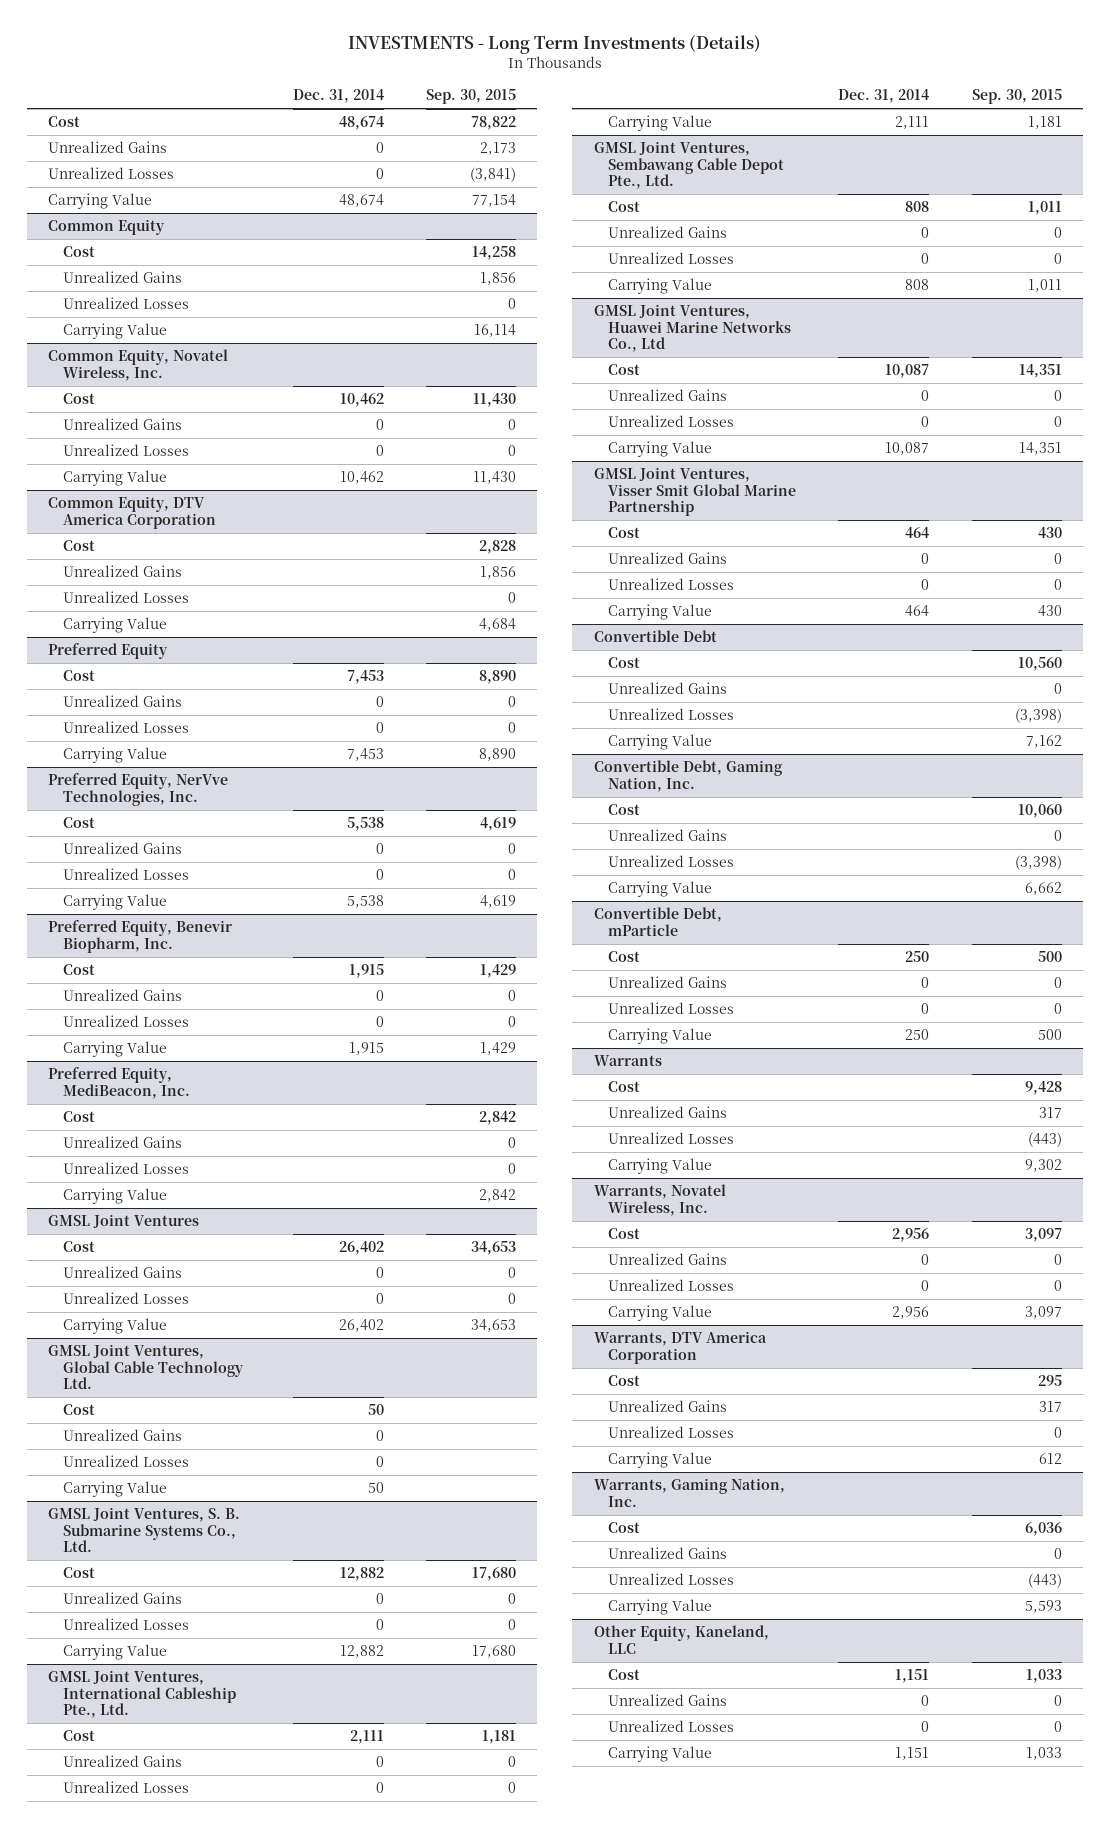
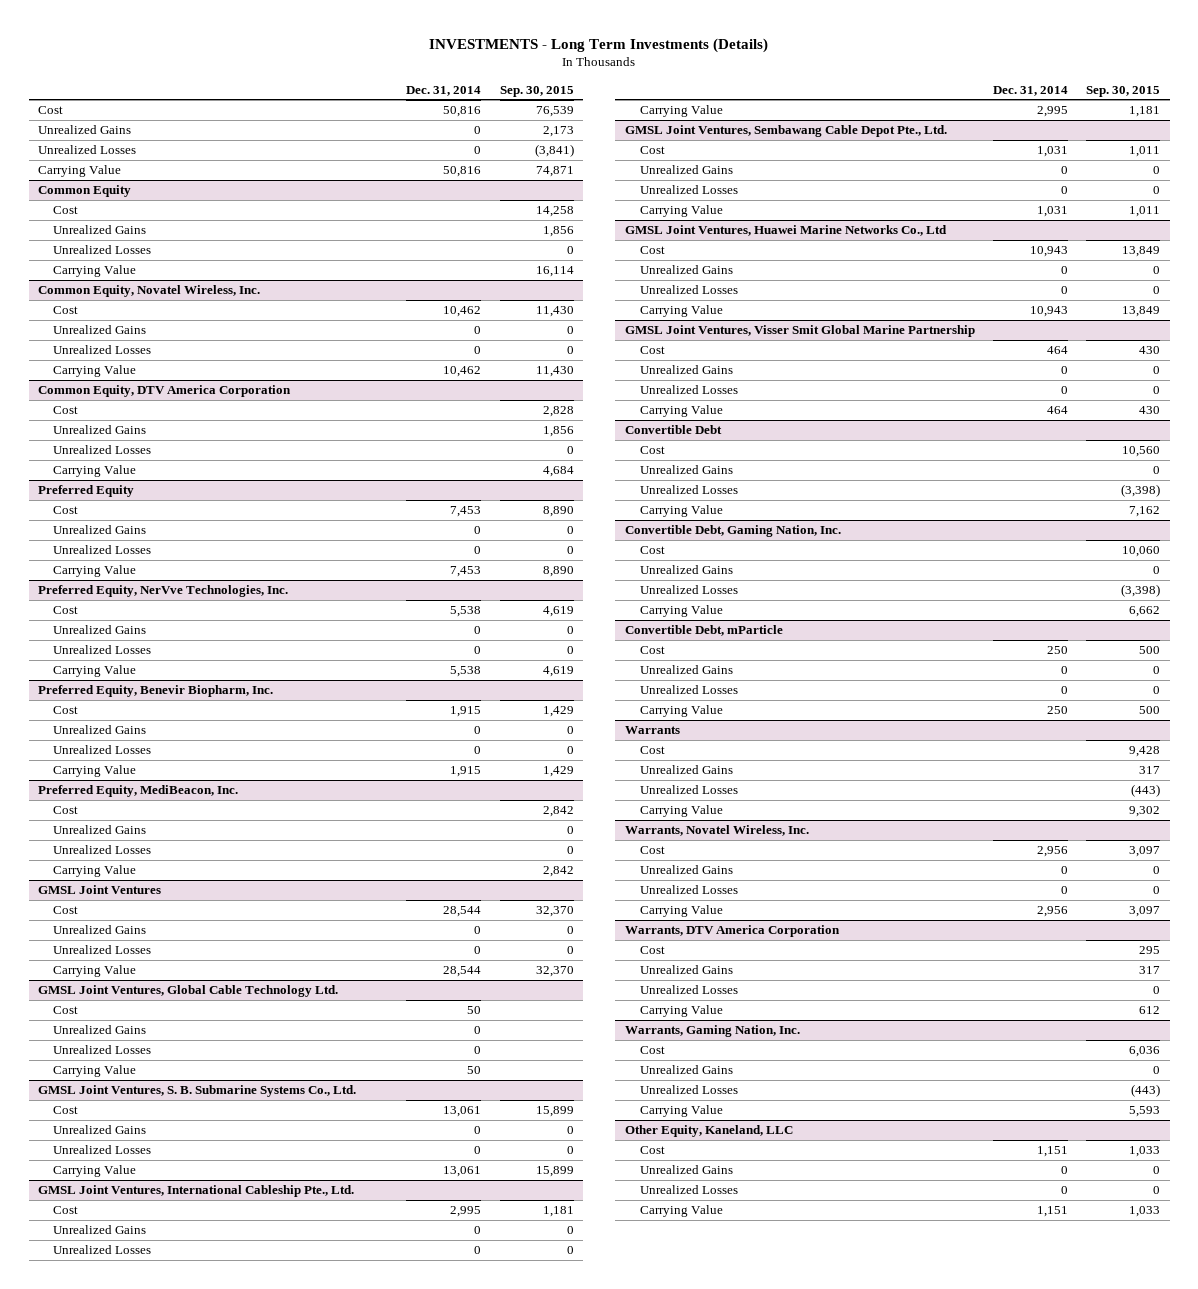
[338,116,384,131] 48,674 -> [443,106,482,118] 50,816
[470,116,516,131] 78,822 -> [535,106,574,118] 76,539
[338,194,384,208] 48,674 -> [443,166,482,178] 50,816
[471,194,516,208] 77,154 -> [535,166,574,178] 74,871
[338,1241,384,1256] 26,402 -> [443,906,482,918] 28,544
[470,1241,516,1256] 34,653 -> [535,906,574,918] 32,370
[338,1319,384,1333] 26,402 -> [443,966,482,978] 28,544
[470,1319,516,1333] 34,653 -> [535,966,574,978] 32,370
[339,1567,384,1582] 12,882 -> [443,1106,482,1118] 13,061
[471,1567,516,1582] 17,680 -> [535,1106,574,1118] 15,899
[339,1645,384,1659] 12,882 -> [443,1166,482,1178] 13,061
[471,1645,516,1659] 17,680 -> [535,1166,574,1178] 15,899
[349,1730,384,1745] 2,111 -> [450,1206,482,1218] 2,995
[895,116,930,130] 2,111 -> [1036,106,1068,118] 2,995
[905,201,930,213] 808 -> [1036,146,1068,158] 1,031
[905,279,930,291] 808 -> [1036,206,1068,218] 1,031
[885,364,930,379] 10,087 -> [1029,246,1068,258] 10,943
[1018,364,1062,379] 14,351 -> [1122,246,1161,258] 13,849
[885,442,930,456] 10,087 -> [1029,306,1068,318] 10,943
[1018,442,1062,456] 14,351 -> [1122,306,1161,318] 13,849

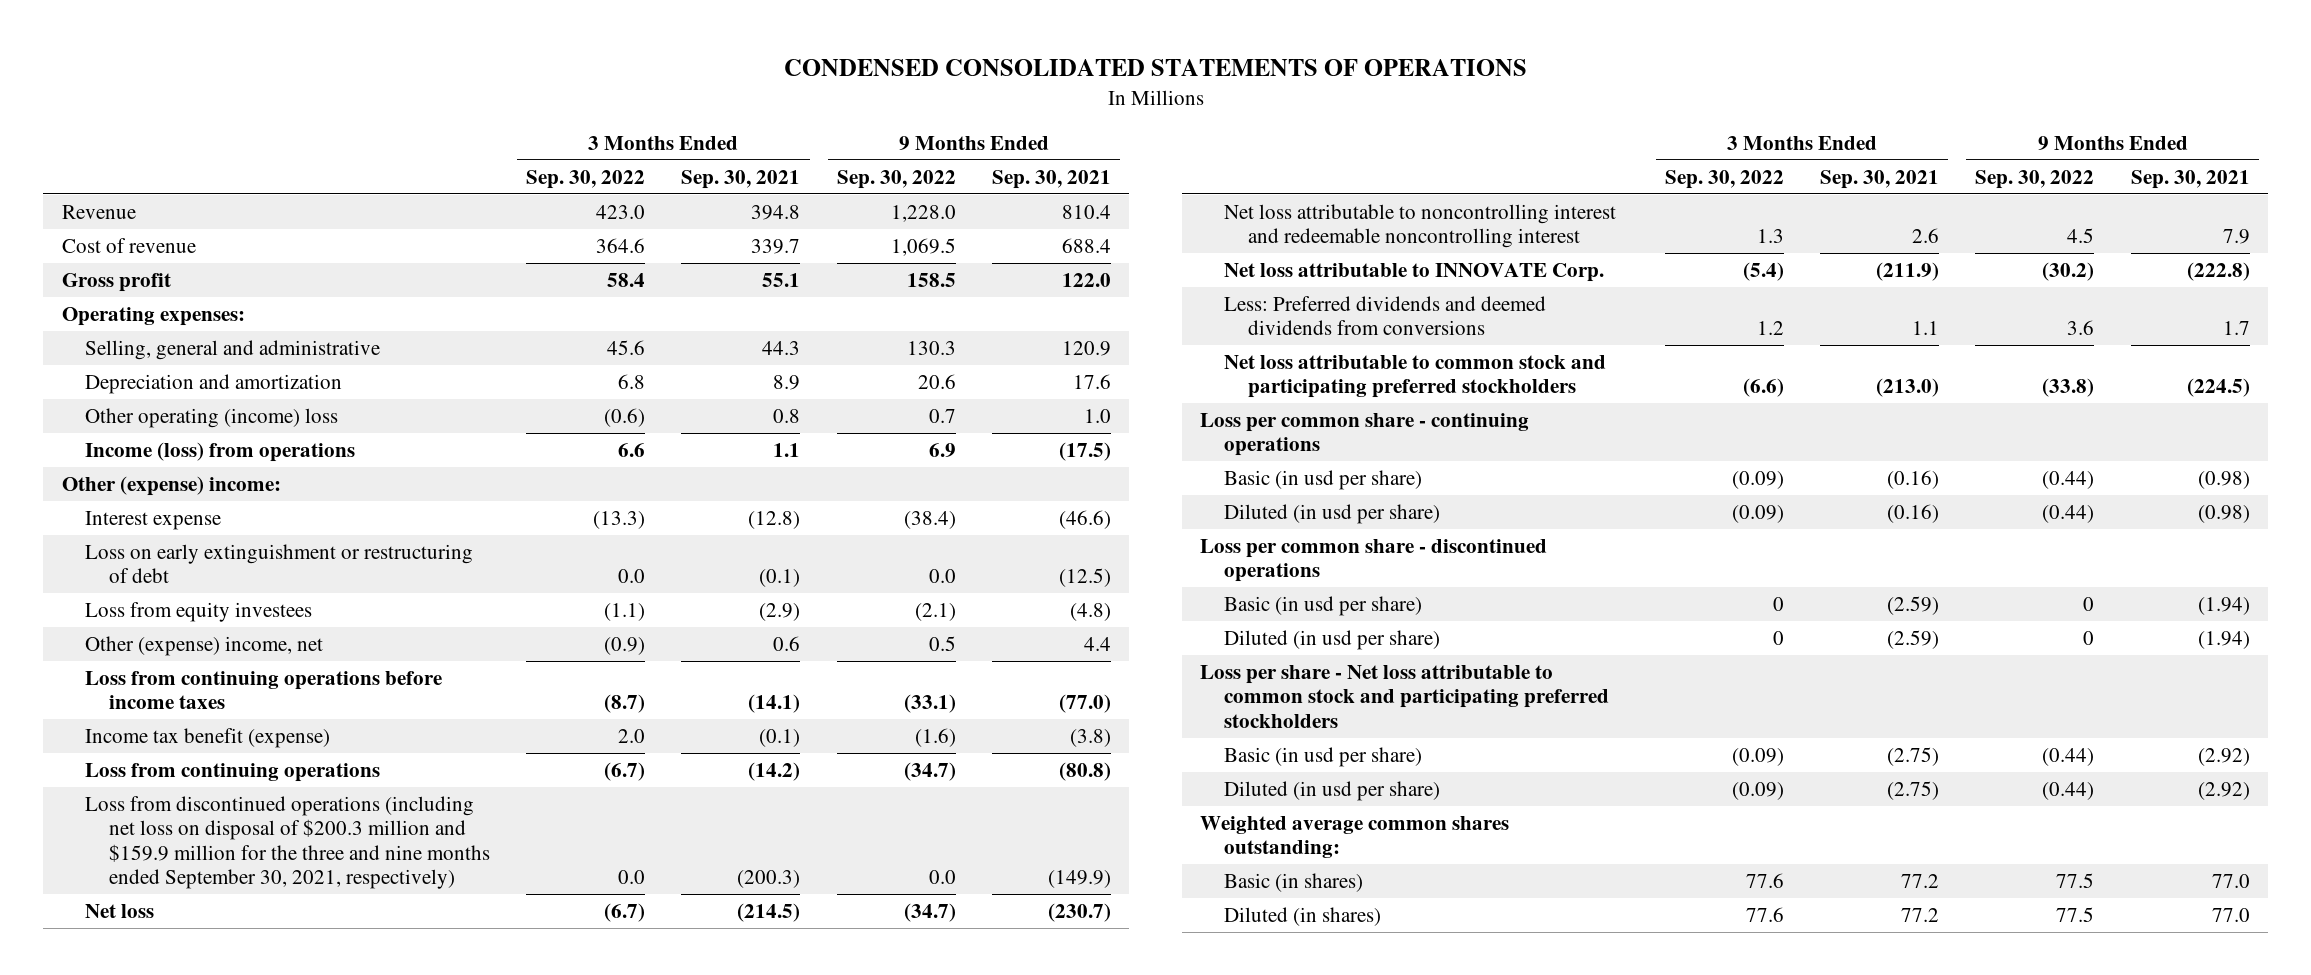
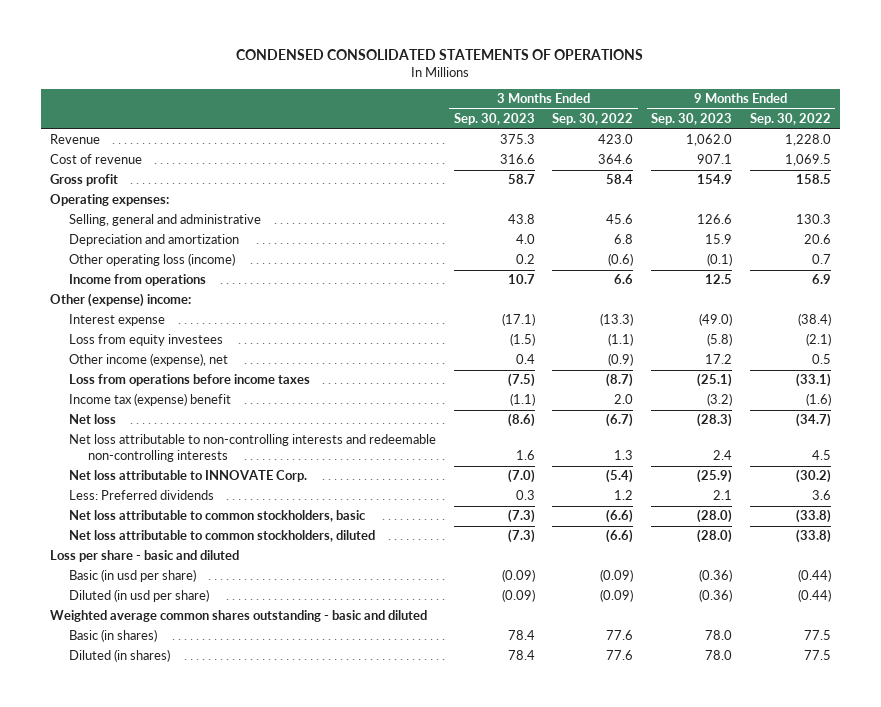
[681,169,801,189] Sep. 30, 2021 -> none
[992,169,1112,189] Sep. 30, 2021 -> none
none -> [453,113,535,126] Sep. 30, 2023
none -> [651,113,733,126] Sep. 30, 2023
[85,407,339,428] Other operating (income) loss -> [69,253,236,267] Other operating loss (income)
[85,441,356,462] Income (loss) from operations -> [69,274,207,287] Income from operations
[85,543,474,584] Loss on early extinguishment or restructuring of debt -> none
[85,762,381,782] Loss from continuing operations -> none
[85,795,490,889] Loss from discontinued operations (including net loss on disposal of $200.3 million and $159.9 million for the three and nine months ended September 30, 2021, respectively) -> none
[85,635,324,656] Other (expense) income, net -> [69,353,229,367] Other income (expense), net
[85,670,443,710] Loss from continuing operations before income taxes -> [69,374,311,387] Loss from operations before income taxes
[85,727,331,748] Income tax benefit (expense) -> [69,393,232,407] Income tax (expense) benefit
[1223,203,1616,249] Net loss attributable to noncontrolling interest and redeemable noncontrolling interest -> [69,434,437,463] Net loss attributable to non-controlling interests and redeemable non-controlling interests
[1200,412,1530,457] Loss per common share - continuing operations -> none
[1223,469,1422,490] Basic (in usd per share) -> none
[1223,503,1440,524] Diluted (in usd per share) -> none
[1200,538,1548,583] Loss per common share - discontinued operations -> none
[1223,595,1422,616] Basic (in usd per share) -> none
[1223,629,1440,650] Diluted (in usd per share) -> none
[1223,295,1546,336] Less: Preferred dividends and deemed dividends from conversions -> [69,490,215,501] Less: Preferred dividends
[1223,354,1606,399] Net loss attributable to common stock and participating preferred stockholders -> [69,510,367,523] Net loss attributable to common stockholders, basic
none -> [69,530,376,543] Net loss attributable to common stockholders, diluted
[1200,664,1609,728] Loss per share - Net loss attributable to common stock and participating preferred stockholders -> [49,550,239,563] Loss per share - basic and diluted
[1200,815,1510,859] Weighted average common shares outstanding: -> [49,610,427,623] Weighted average common shares outstanding - basic and diluted

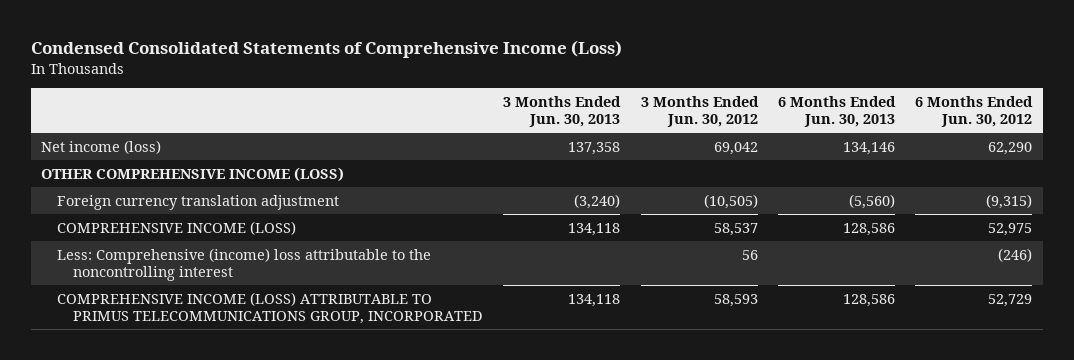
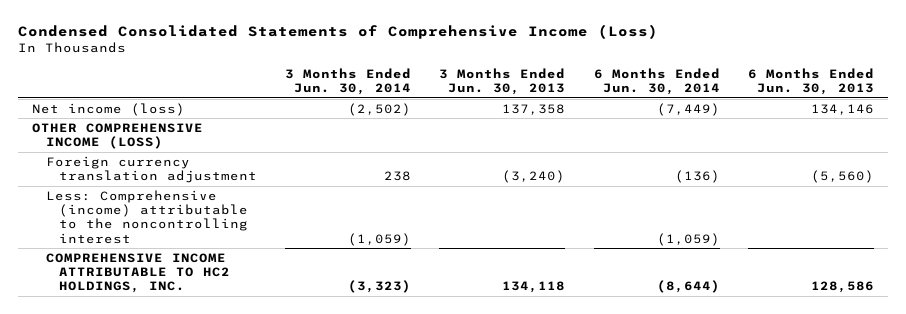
[640,95,759,128] 3 Months Ended Jun. 30, 2012 -> none
[915,95,1034,128] 6 Months Ended Jun. 30, 2012 -> none
none -> [285,67,412,96] 3 Months Ended Jun. 30, 2014
none -> [593,67,720,96] 6 Months Ended Jun. 30, 2014
[57,220,297,235] COMPREHENSIVE INCOME (LOSS) -> none
[57,247,432,281] Less: Comprehensive (income) loss attributable to the noncontrolling interest -> [45,189,249,244] Less: Comprehensive (income) attributable to the noncontrolling interest
[57,291,484,324] COMPREHENSIVE INCOME (LOSS) ATTRIBUTABLE TO PRIMUS TELECOMMUNICATIONS GROUP, INCORPORATED -> [45,252,231,294] COMPREHENSIVE INCOME ATTRIBUTABLE TO HC2 HOLDINGS, INC.

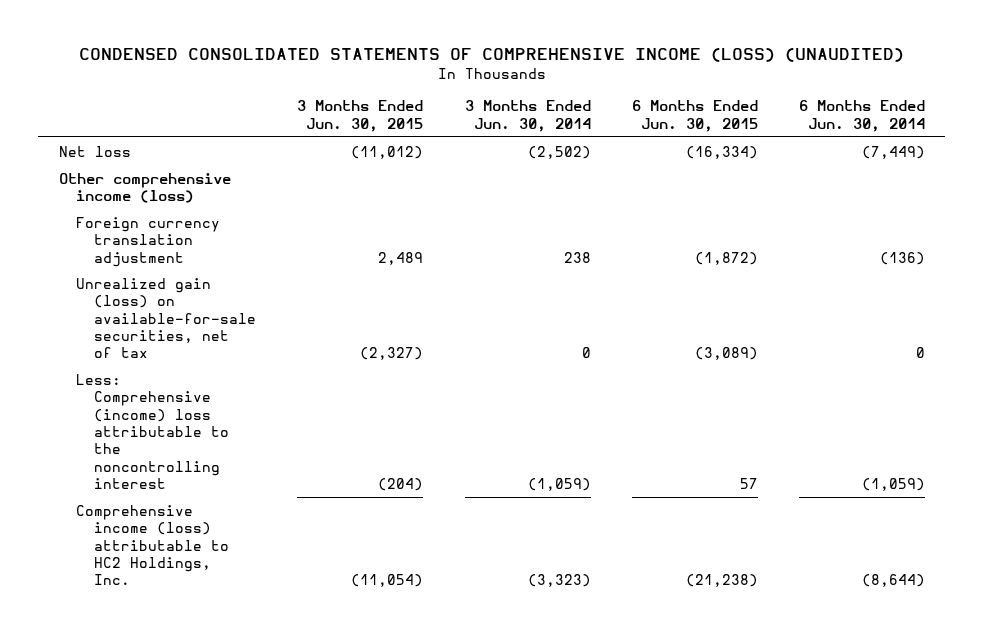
[17,24,658,40] Condensed Consolidated Statements of Comprehensive Income (Loss) -> [78,47,904,62] CONDENSED CONSOLIDATED STATEMENTS OF COMPREHENSIVE INCOME (LOSS) (UNAUDITED)
[439,67,566,96] 3 Months Ended Jun. 30, 2013 -> none
[747,67,874,96] 6 Months Ended Jun. 30, 2013 -> none
none -> [297,100,424,132] 3 Months Ended Jun. 30, 2015
none -> [631,100,758,132] 6 Months Ended Jun. 30, 2015
[32,102,186,116] Net income (loss) -> [58,145,131,157] Net loss
[32,122,204,150] OTHER COMPREHENSIVE INCOME (LOSS) -> [58,172,231,204] Other comprehensive income (loss)
none -> [76,277,257,359] Unrealized gain (loss) on available-for-sale securities, net of tax
[45,189,249,244] Less: Comprehensive (income) attributable to the noncontrolling interest -> [76,373,230,490] Less: Comprehensive (income) loss attributable to the noncontrolling interest
[45,252,231,294] COMPREHENSIVE INCOME ATTRIBUTABLE TO HC2 HOLDINGS, INC. -> [76,504,230,586] Comprehensive income (loss) attributable to HC2 Holdings, Inc.

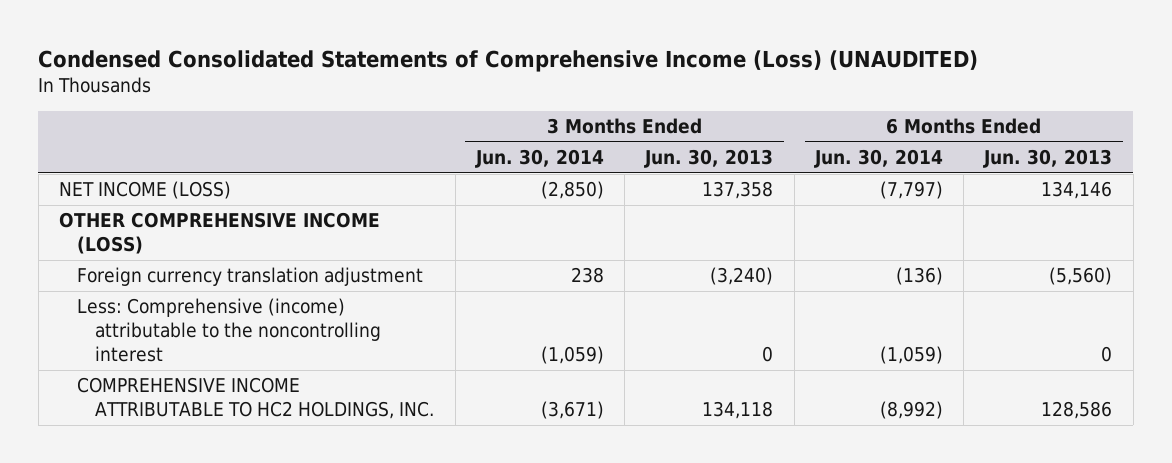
[78,47,904,62] CONDENSED CONSOLIDATED STATEMENTS OF COMPREHENSIVE INCOME (LOSS) (UNAUDITED) -> [38,50,979,73] Condensed Consolidated Statements of Comprehensive Income (Loss) (UNAUDITED)
[297,100,424,132] 3 Months Ended Jun. 30, 2015 -> none
[631,100,758,132] 6 Months Ended Jun. 30, 2015 -> none
none -> [644,149,774,169] Jun. 30, 2013
none -> [983,149,1113,169] Jun. 30, 2013
[58,145,131,157] Net loss -> [59,181,232,200] NET INCOME (LOSS)
[527,145,591,159] (2,502) -> [540,181,604,200] (2,850)
[861,145,925,159] (7,449) -> [879,181,943,200] (7,797)
[58,172,231,204] Other comprehensive income (loss) -> [59,212,381,255] OTHER COMPREHENSIVE INCOME (LOSS)
[76,277,257,359] Unrealized gain (loss) on available-for-sale securities, net of tax -> none
[76,373,230,490] Less: Comprehensive (income) loss attributable to the noncontrolling interest -> [77,298,382,362] Less: Comprehensive (income) attributable to the noncontrolling interest
[76,504,230,586] Comprehensive income (loss) attributable to HC2 Holdings, Inc. -> [77,377,435,420] COMPREHENSIVE INCOME ATTRIBUTABLE TO HC2 HOLDINGS, INC.
[527,574,591,588] (3,323) -> [540,401,604,420] (3,671)
[861,574,925,588] (8,644) -> [879,401,943,420] (8,992)

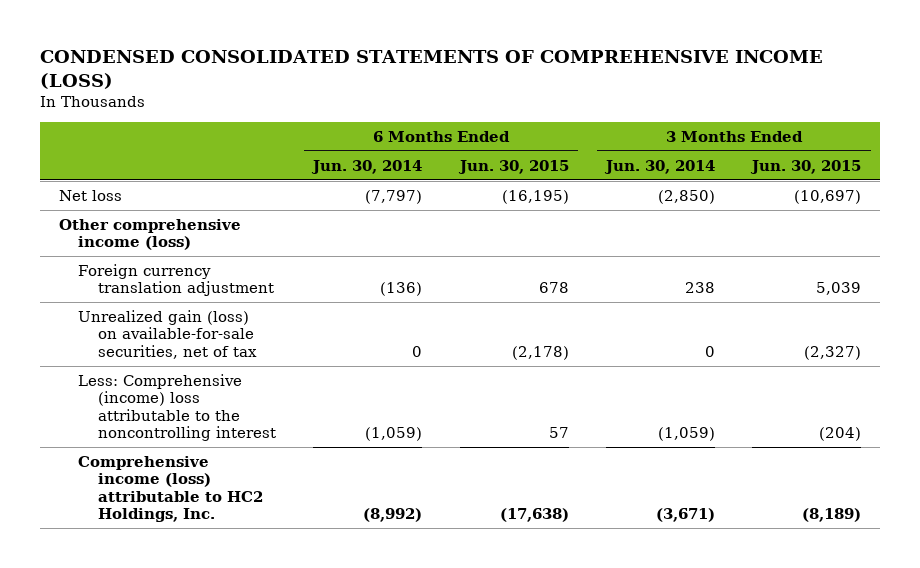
[38,50,979,73] Condensed Consolidated Statements of Comprehensive Income (Loss) (UNAUDITED) -> [39,50,823,89] CONDENSED CONSOLIDATED STATEMENTS OF COMPREHENSIVE INCOME (LOSS)
[644,149,774,169] Jun. 30, 2013 -> none
[983,149,1113,169] Jun. 30, 2013 -> none
none -> [457,159,569,174] Jun. 30, 2015
none -> [750,159,862,174] Jun. 30, 2015
[59,181,232,200] NET INCOME (LOSS) -> [58,189,122,201] Net loss
[59,212,381,255] OTHER COMPREHENSIVE INCOME (LOSS) -> [58,218,241,251] Other comprehensive income (loss)
none -> [78,309,257,359] Unrealized gain (loss) on available-for-sale securities, net of tax
[77,298,382,362] Less: Comprehensive (income) attributable to the noncontrolling interest -> [78,373,276,442] Less: Comprehensive (income) loss attributable to the noncontrolling interest
[77,377,435,420] COMPREHENSIVE INCOME ATTRIBUTABLE TO HC2 HOLDINGS, INC. -> [78,455,263,523] Comprehensive income (loss) attributable to HC2 Holdings, Inc.

